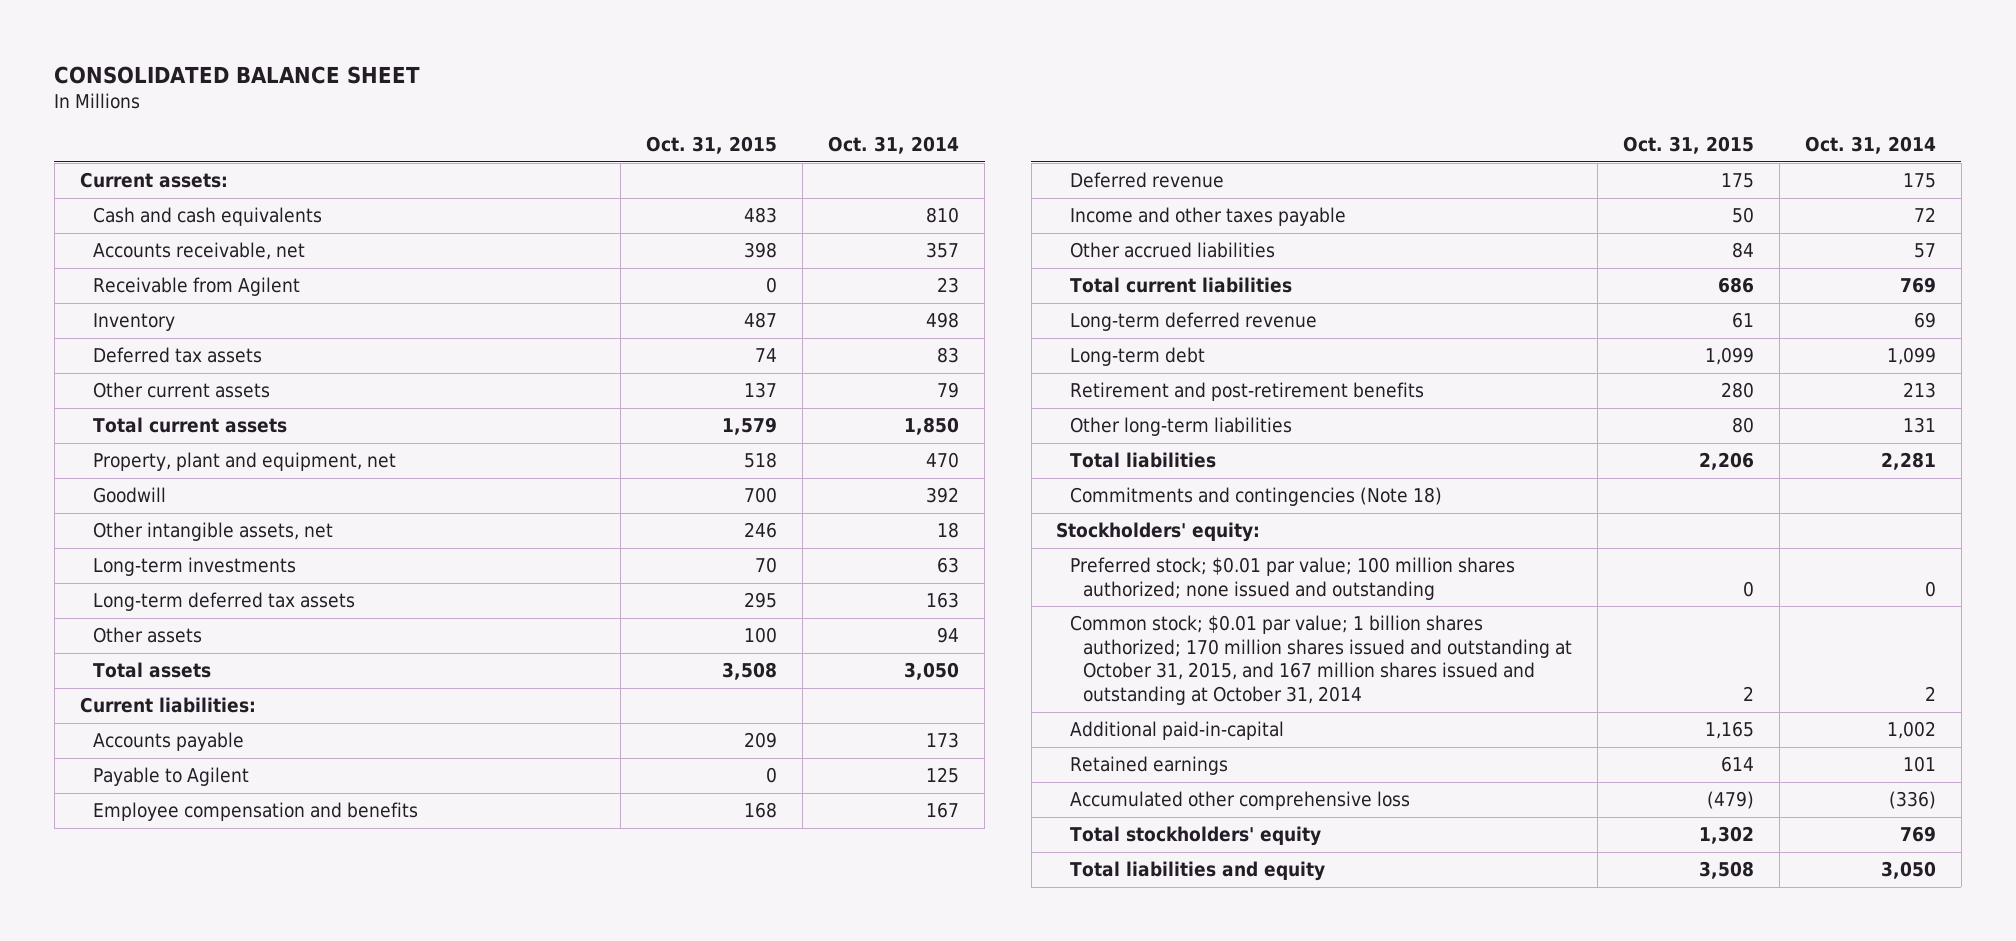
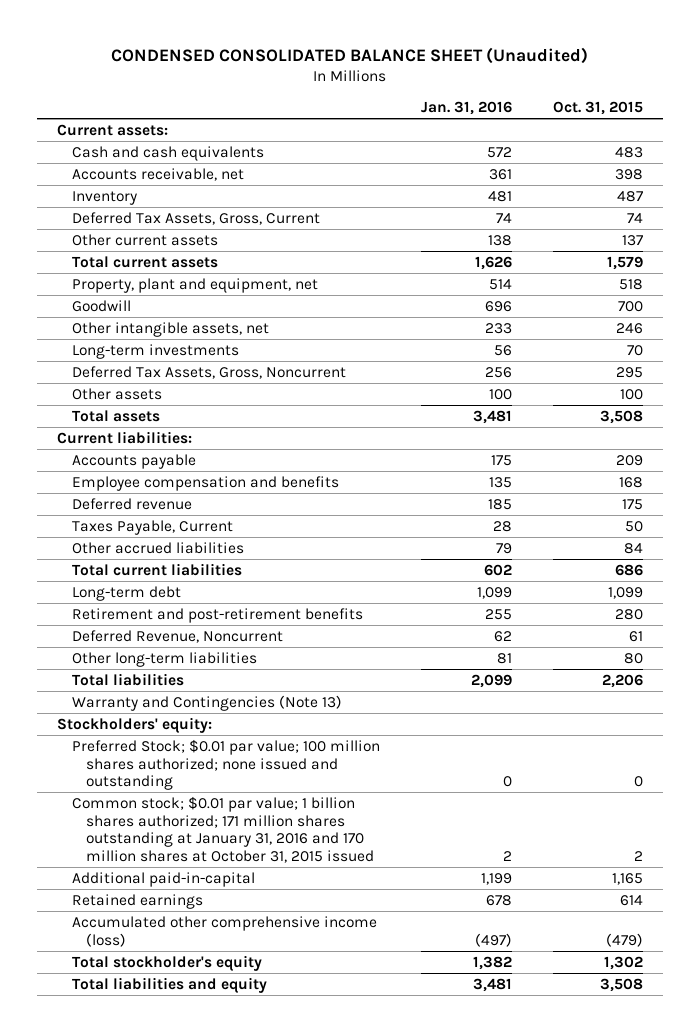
[54,66,421,85] CONSOLIDATED BALANCE SHEET -> [110,46,588,64] CONDENSED CONSOLIDATED BALANCE SHEET (Unaudited)
[828,136,960,155] Oct. 31, 2014 -> none
none -> [420,101,512,116] Jan. 31, 2016
[93,277,301,297] Receivable from Agilent -> none
[93,347,263,364] Deferred tax assets -> [71,211,320,225] Deferred Tax Assets, Gross, Current
[93,592,356,612] Long-term deferred tax assets -> [71,365,346,379] Deferred Tax Assets, Gross, Noncurrent
[93,767,250,787] Payable to Agilent -> none
[1069,207,1346,227] Income and other taxes payable -> [71,519,233,535] Taxes Payable, Current
[1069,312,1317,332] Long-term deferred revenue -> none
none -> [71,629,283,643] Deferred Revenue, Noncurrent
[1069,487,1442,507] Commitments and contingencies (Note 18) -> [71,694,342,711] Warranty and Contingencies (Note 13)
[1069,557,1515,600] Preferred stock; $0.01 par value; 100 million shares authorized; none issued and outstanding -> [71,738,380,791] Preferred Stock; $0.01 par value; 100 million shares authorized; none issued and outstanding
[1069,615,1573,706] Common stock; $0.01 par value; 1 billion shares authorized; 170 million shares issued and outstanding at October 31, 2015, and 167 million shares issued and outstanding at October 31, 2014 -> [71,795,375,864] Common stock; $0.01 par value; 1 billion shares authorized; 171 million shares outstanding at January 31, 2016 and 170 million shares at October 31, 2015 issued
[1069,791,1410,811] Accumulated other comprehensive loss -> [71,915,377,947] Accumulated other comprehensive income (loss)
[1069,826,1321,847] Total stockholders' equity -> [71,954,262,971] Total stockholder's equity

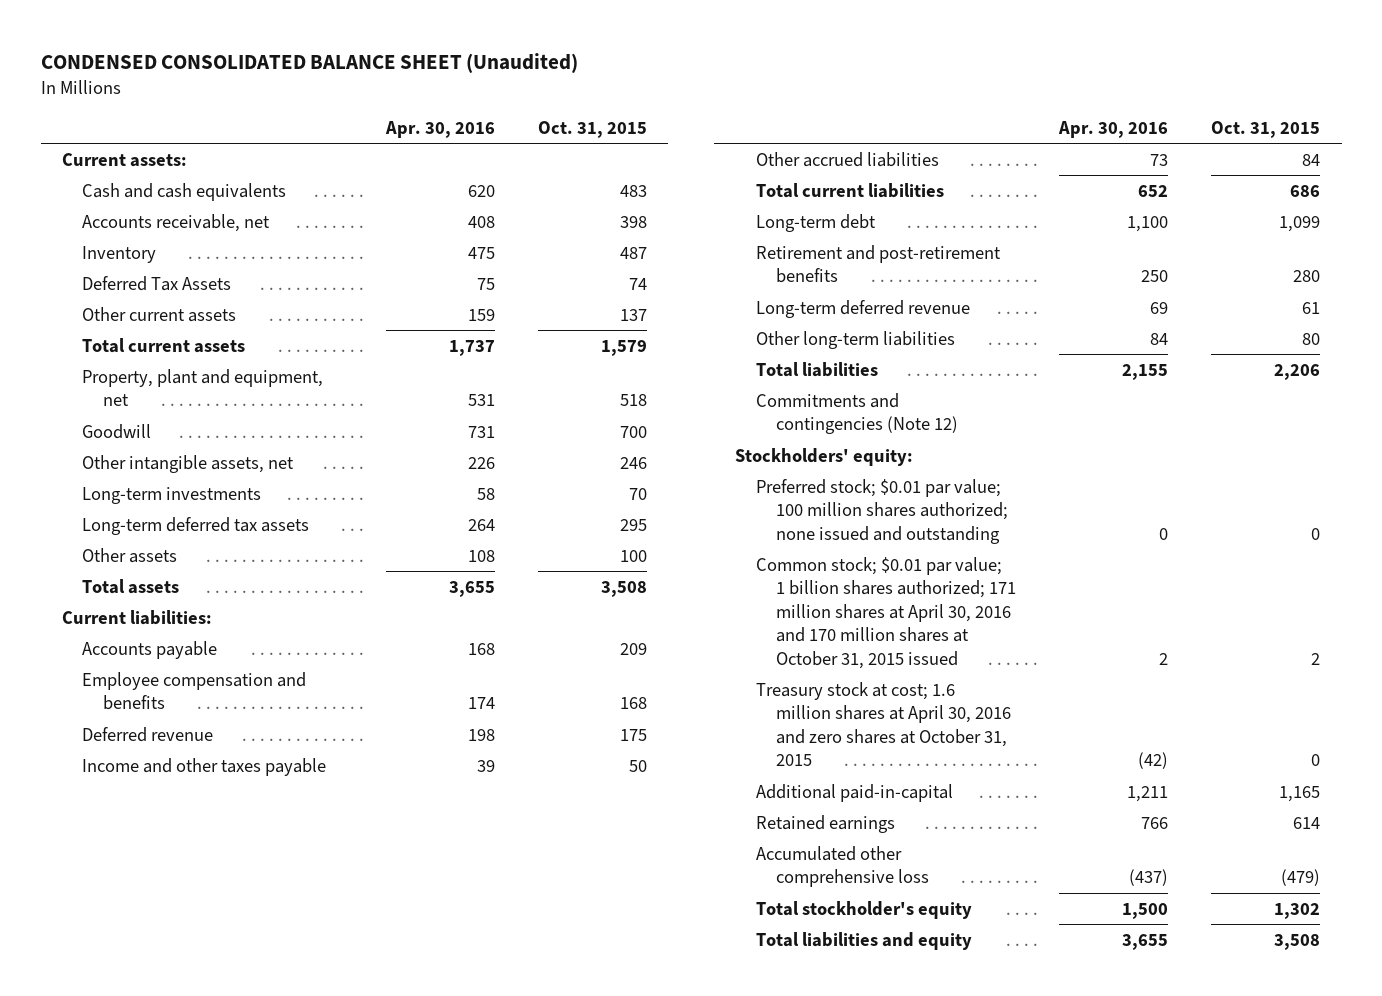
[420,101,512,116] Jan. 31, 2016 -> none
none -> [384,120,495,138] Apr. 30, 2016
[71,211,320,225] Deferred Tax Assets, Gross, Current -> [82,275,232,291] Deferred Tax Assets
[71,365,346,379] Deferred Tax Assets, Gross, Noncurrent -> [82,516,310,535] Long-term deferred tax assets
[71,519,233,535] Taxes Payable, Current -> [82,757,327,776] Income and other taxes payable
[71,629,283,643] Deferred Revenue, Noncurrent -> [755,299,970,318] Long-term deferred revenue
[71,694,342,711] Warranty and Contingencies (Note 13) -> [755,392,959,435] Commitments and contingencies (Note 12)
[71,738,380,791] Preferred Stock; $0.01 par value; 100 million shares authorized; none issued and outstanding -> [755,478,1009,544] Preferred stock; $0.01 par value; 100 million shares authorized; none issued and outstanding
[71,795,375,864] Common stock; $0.01 par value; 1 billion shares authorized; 171 million shares outstanding at January 31, 2016 and 170 million shares at October 31, 2015 issued -> [755,556,1017,669] Common stock; $0.01 par value; 1 billion shares authorized; 171 million shares at April 30, 2016 and 170 million shares at October 31, 2015 issued
none -> [755,681,1012,767] Treasury stock at cost; 1.6 million shares at April 30, 2016 and zero shares at October 31, 2015
[71,915,377,947] Accumulated other comprehensive income (loss) -> [755,845,930,888] Accumulated other comprehensive loss

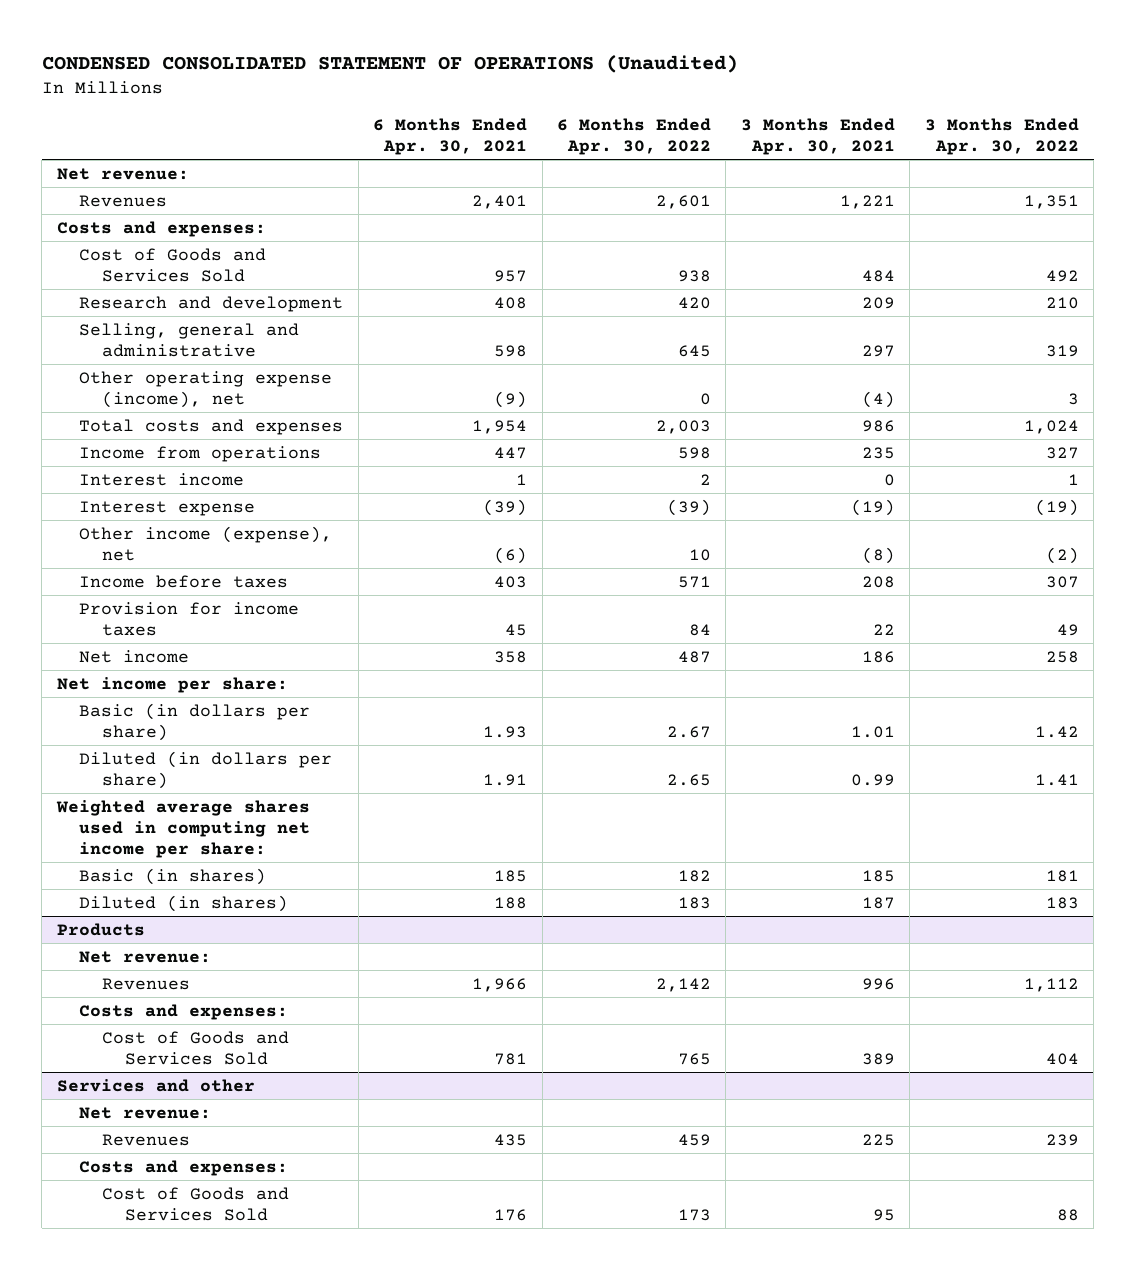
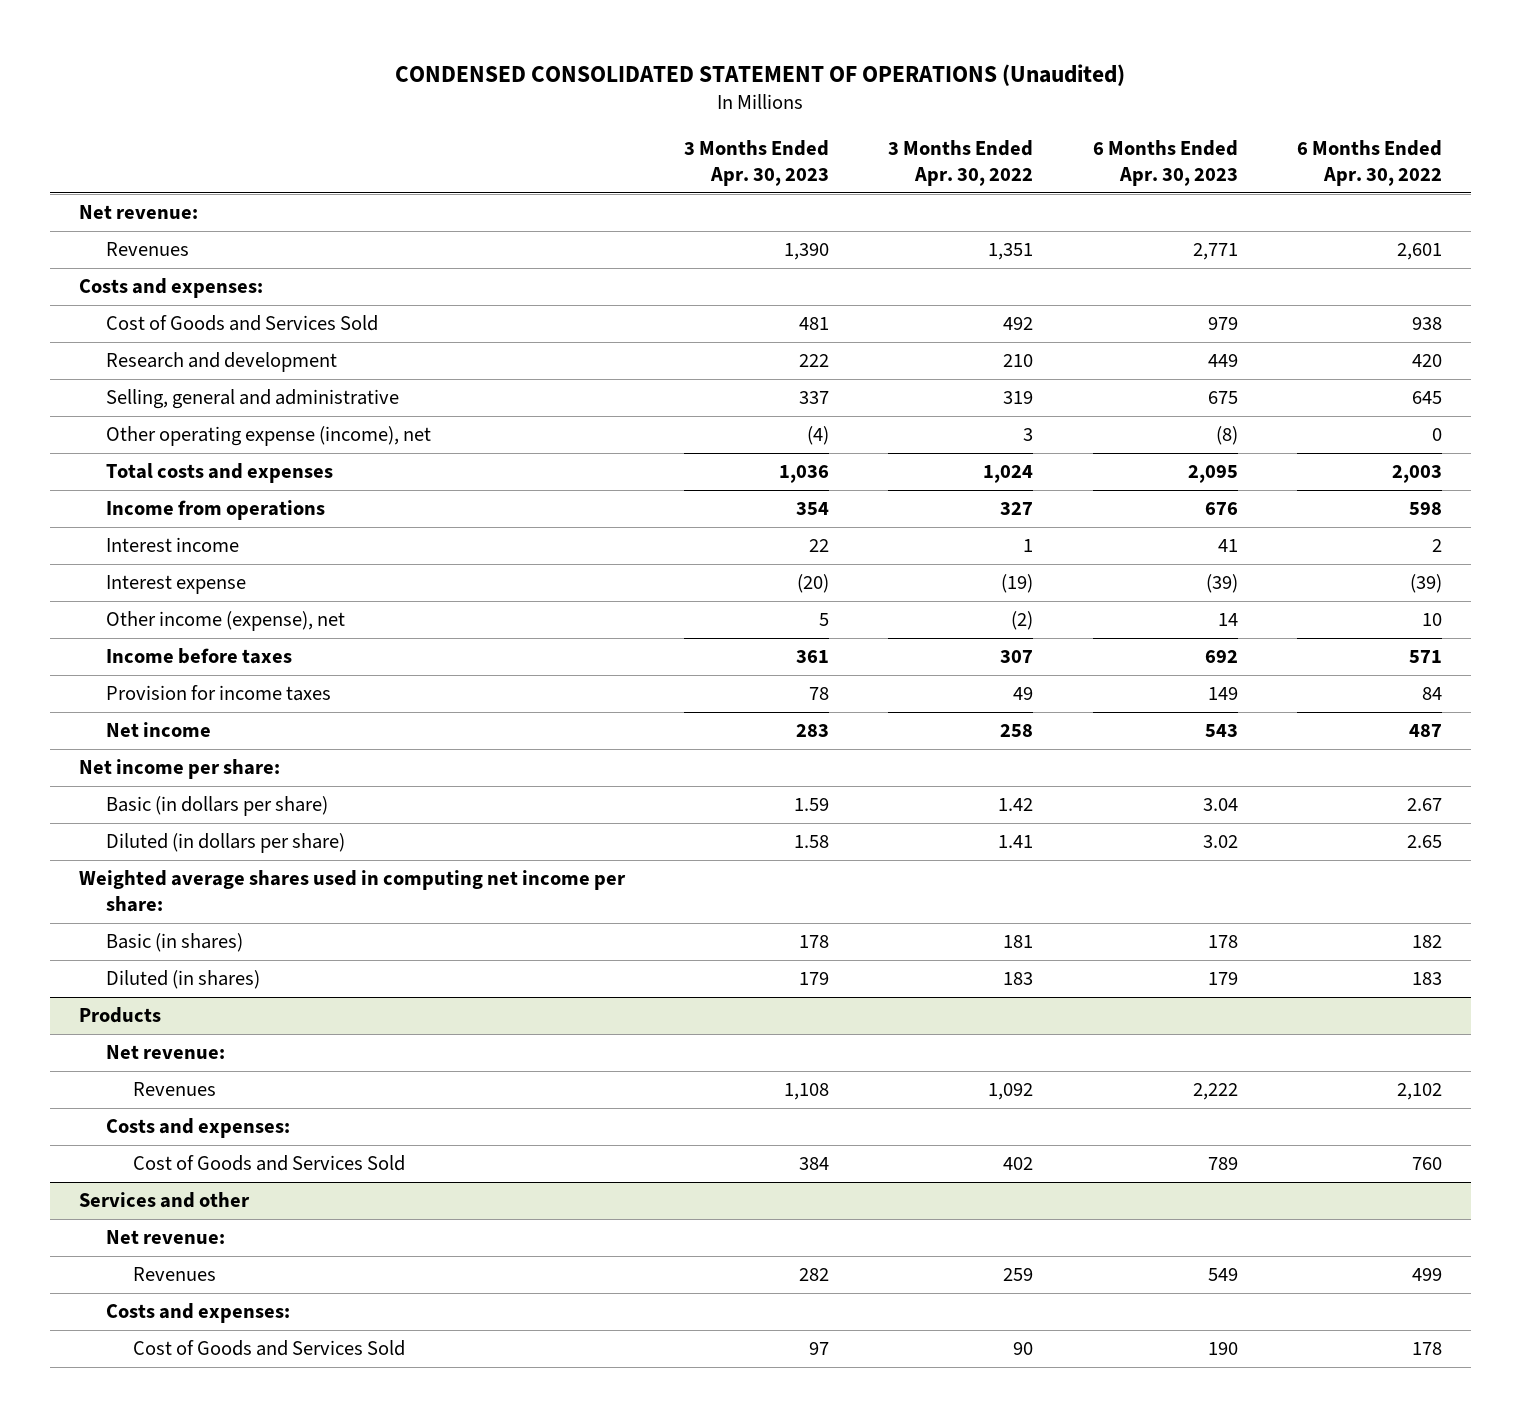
[373,117,528,155] 6 Months Ended Apr. 30, 2021 -> none
[740,117,895,155] 3 Months Ended Apr. 30, 2021 -> none
none -> [684,140,830,187] 3 Months Ended Apr. 30, 2023
none -> [1092,140,1238,187] 6 Months Ended Apr. 30, 2023
[656,977,712,992] 2,142 -> [1396,1083,1442,1101] 2,102
[1023,977,1079,992] 1,112 -> [988,1083,1034,1101] 1,092
[678,1052,712,1065] 765 -> [1411,1157,1442,1171] 760
[1045,1052,1079,1065] 404 -> [1003,1157,1034,1171] 402
[678,1133,712,1146] 459 -> [1411,1268,1442,1282] 499
[1045,1133,1079,1146] 239 -> [1003,1268,1034,1282] 259
[678,1208,712,1221] 173 -> [1411,1342,1442,1356] 178
[1056,1208,1079,1221] 88 -> [1013,1342,1034,1356] 90

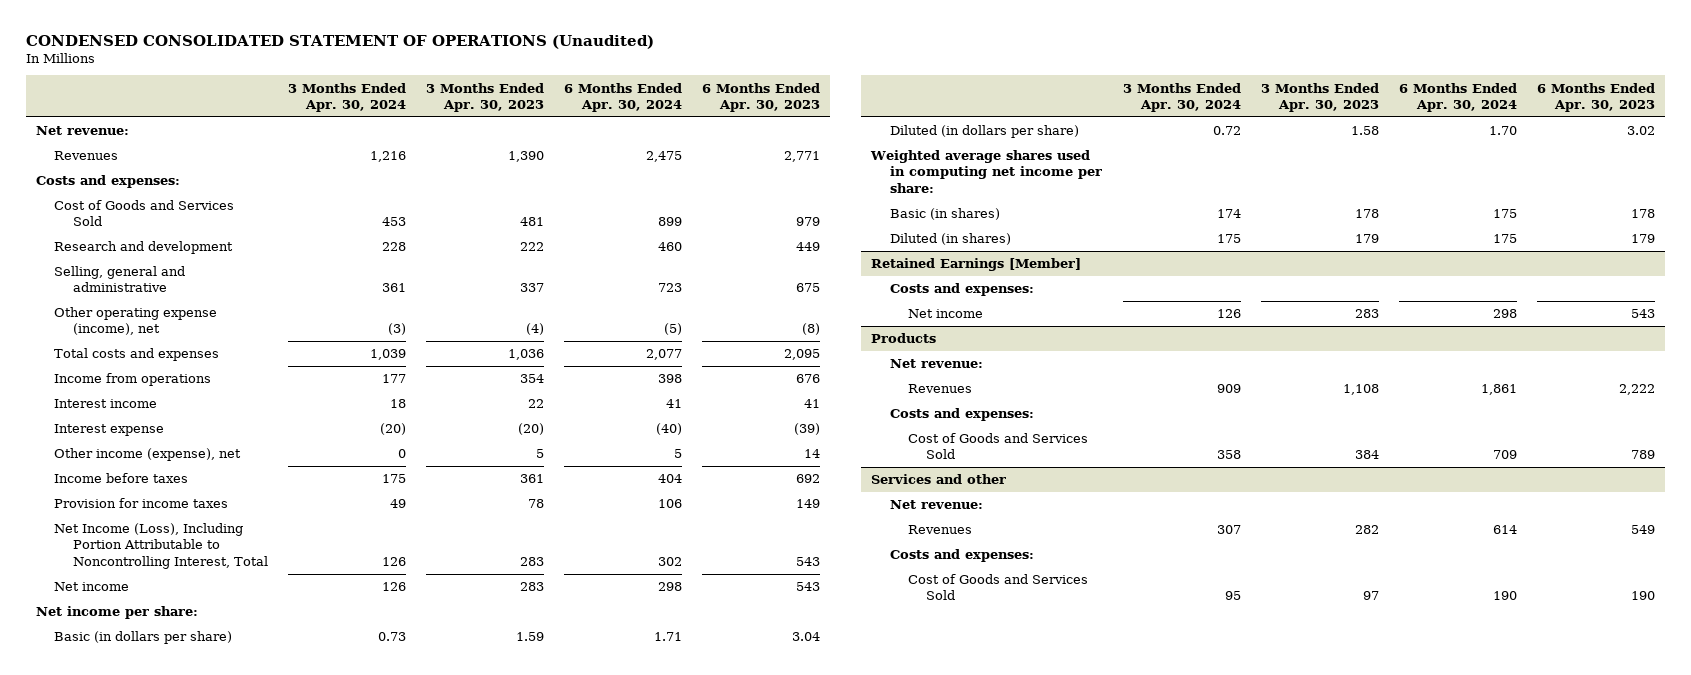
[888,140,1034,187] 3 Months Ended Apr. 30, 2022 -> none
[1296,140,1442,187] 6 Months Ended Apr. 30, 2022 -> none
none -> [287,82,406,112] 3 Months Ended Apr. 30, 2024
none -> [563,82,682,112] 6 Months Ended Apr. 30, 2024
none -> [54,523,268,569] Net Income (Loss), Including Portion Attributable to Noncontrolling Interest, Total
none -> [871,258,1082,272] Retained Earnings [Member]
none -> [889,283,1034,297] Costs and expenses:
none -> [908,309,984,319] Net income

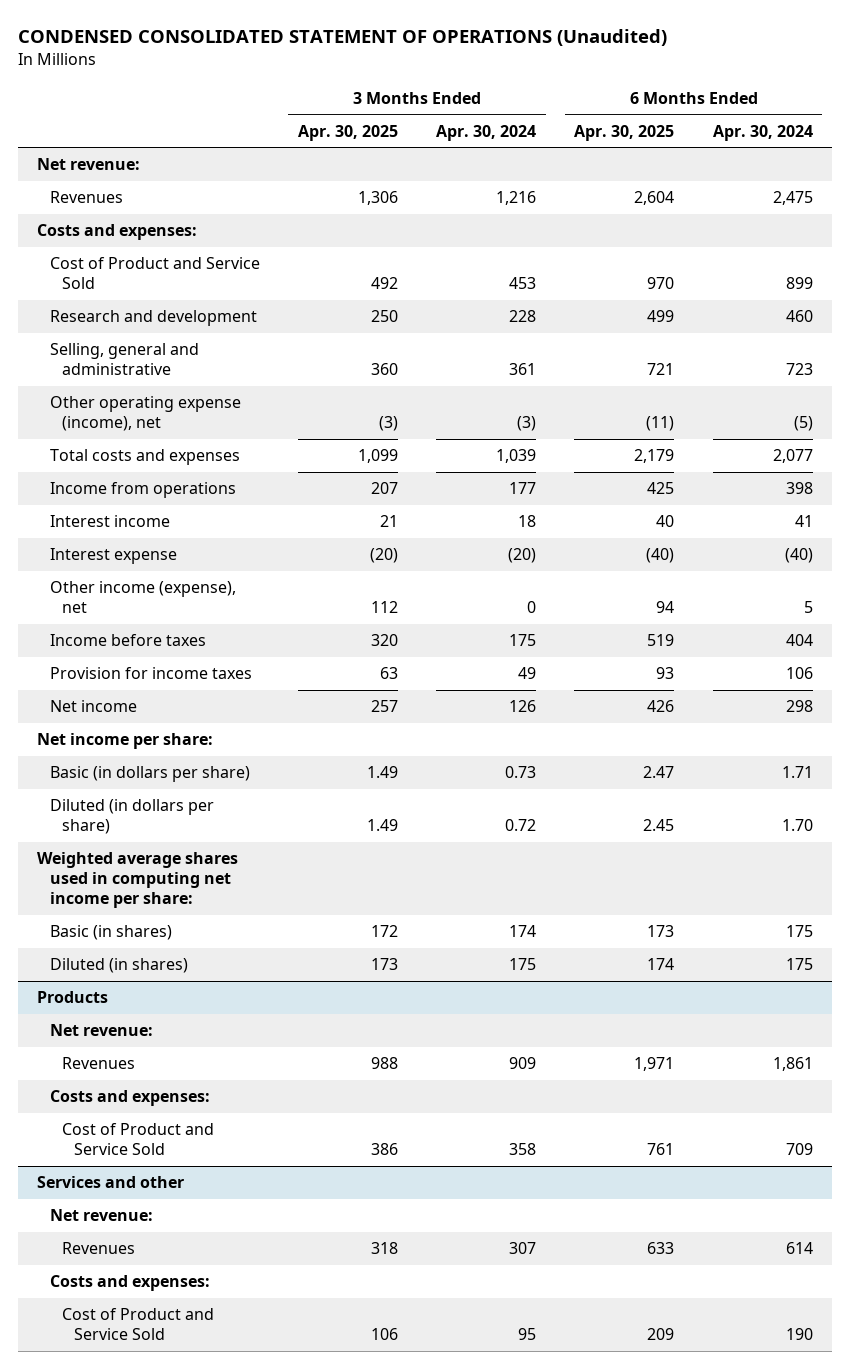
[425,82,544,112] 3 Months Ended Apr. 30, 2023 -> none
[701,82,820,112] 6 Months Ended Apr. 30, 2023 -> none
none -> [297,124,398,141] Apr. 30, 2025
none -> [574,124,675,141] Apr. 30, 2025
[54,200,235,227] Cost of Goods and Services Sold -> [49,257,260,290] Cost of Product and Service Sold
[54,523,268,569] Net Income (Loss), Including Portion Attributable to Noncontrolling Interest, Total -> none
[871,258,1082,272] Retained Earnings [Member] -> none
[889,283,1034,297] Costs and expenses: -> none
[908,309,984,319] Net income -> none
[908,433,1089,460] Cost of Goods and Services Sold -> [62,1123,215,1156] Cost of Product and Service Sold
[908,574,1089,601] Cost of Goods and Services Sold -> [62,1308,215,1341] Cost of Product and Service Sold

